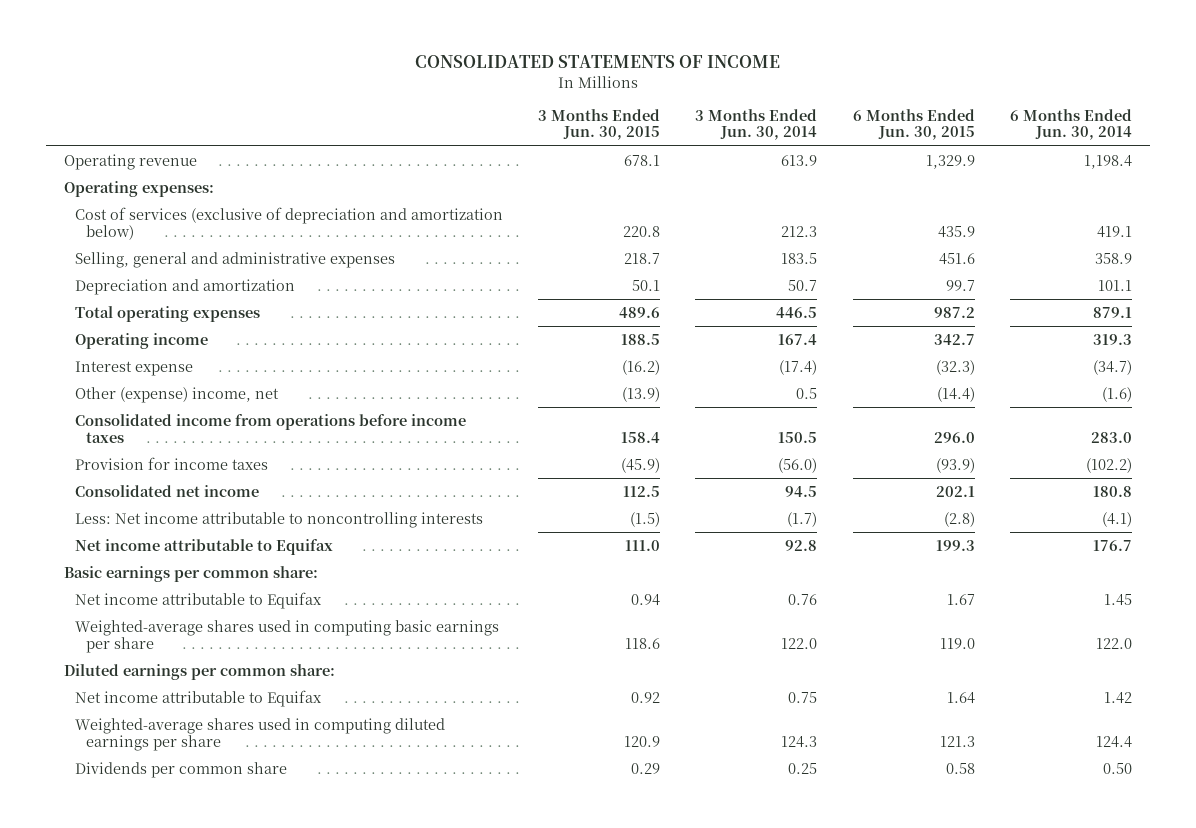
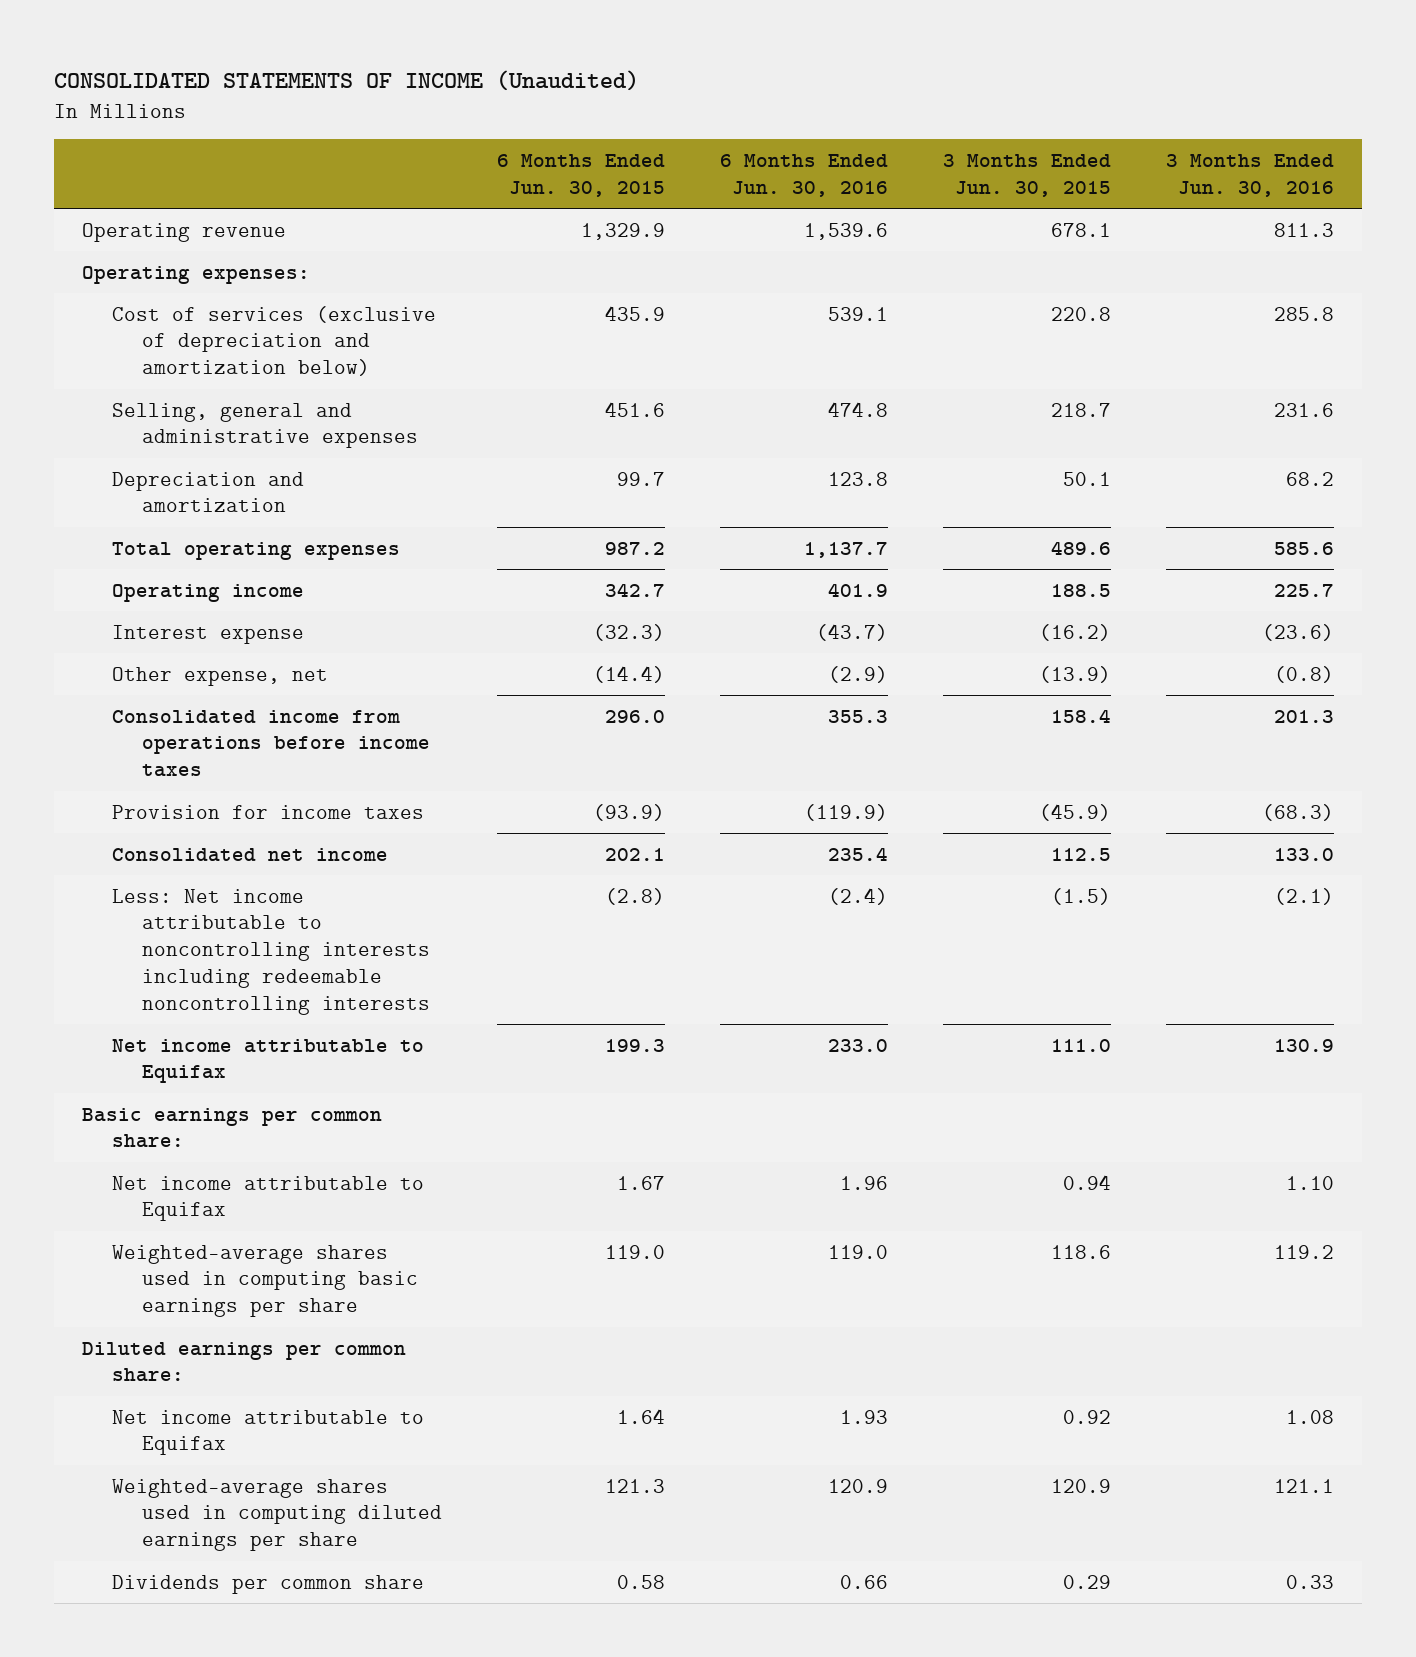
[414,55,780,69] CONSOLIDATED STATEMENTS OF INCOME -> [54,70,640,92] CONSOLIDATED STATEMENTS OF INCOME (Unaudited)
[695,108,818,141] 3 Months Ended Jun. 30, 2014 -> none
[1010,108,1133,141] 6 Months Ended Jun. 30, 2014 -> none
none -> [720,154,889,197] 6 Months Ended Jun. 30, 2016
none -> [1166,154,1335,197] 3 Months Ended Jun. 30, 2016
[74,386,279,403] Other (expense) income, net -> [111,666,328,686] Other expense, net
[74,511,483,528] Less: Net income attributable to noncontrolling interests -> [111,888,431,1015] Less: Net income attributable to noncontrolling interests including redeemable noncontrolling interests

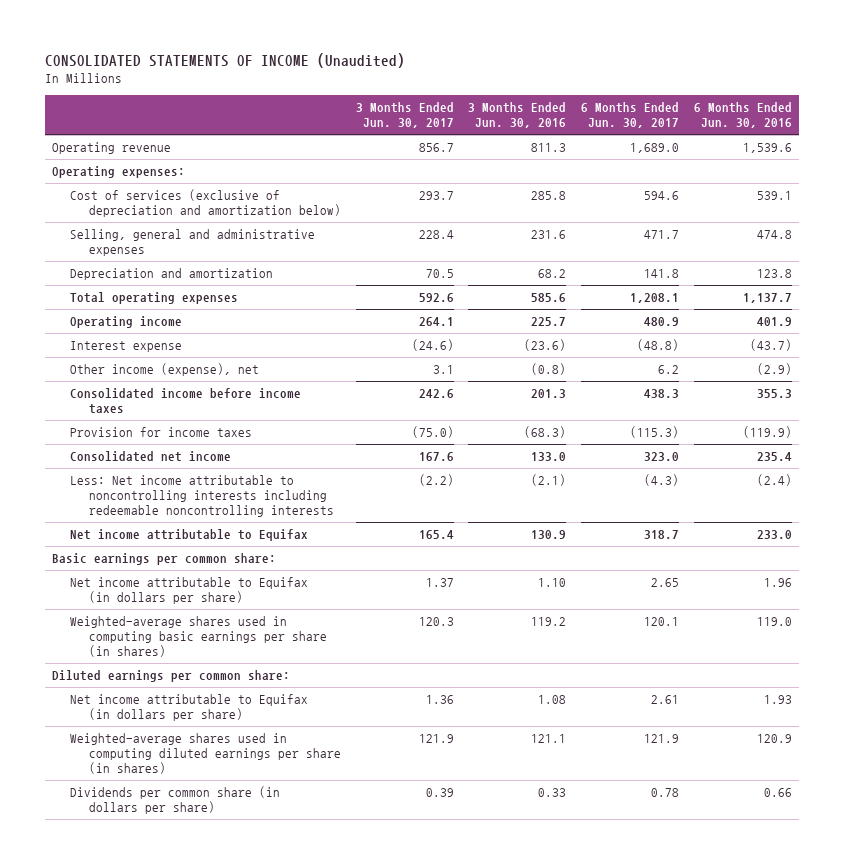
[497,154,666,197] 6 Months Ended Jun. 30, 2015 -> none
[943,154,1112,197] 3 Months Ended Jun. 30, 2015 -> none
none -> [355,102,454,129] 3 Months Ended Jun. 30, 2017
none -> [580,102,679,129] 6 Months Ended Jun. 30, 2017
[111,666,328,686] Other expense, net -> [70,363,260,377] Other income (expense), net
[111,709,431,778] Consolidated income from operations before income taxes -> [70,388,302,415] Consolidated income before income taxes
[111,1175,424,1222] Net income attributable to Equifax -> [70,577,309,605] Net income attributable to Equifax (in dollars per share)
[111,1244,419,1318] Weighted-average shares used in computing basic earnings per share -> [70,616,327,658] Weighted-average shares used in computing basic earnings per share (in shares)
[111,1409,424,1456] Net income attributable to Equifax -> [70,694,309,722] Net income attributable to Equifax (in dollars per share)
[111,1478,443,1552] Weighted-average shares used in computing diluted earnings per share -> [70,733,341,775] Weighted-average shares used in computing diluted earnings per share (in shares)
[111,1574,424,1594] Dividends per common share -> [70,786,281,815] Dividends per common share (in dollars per share)

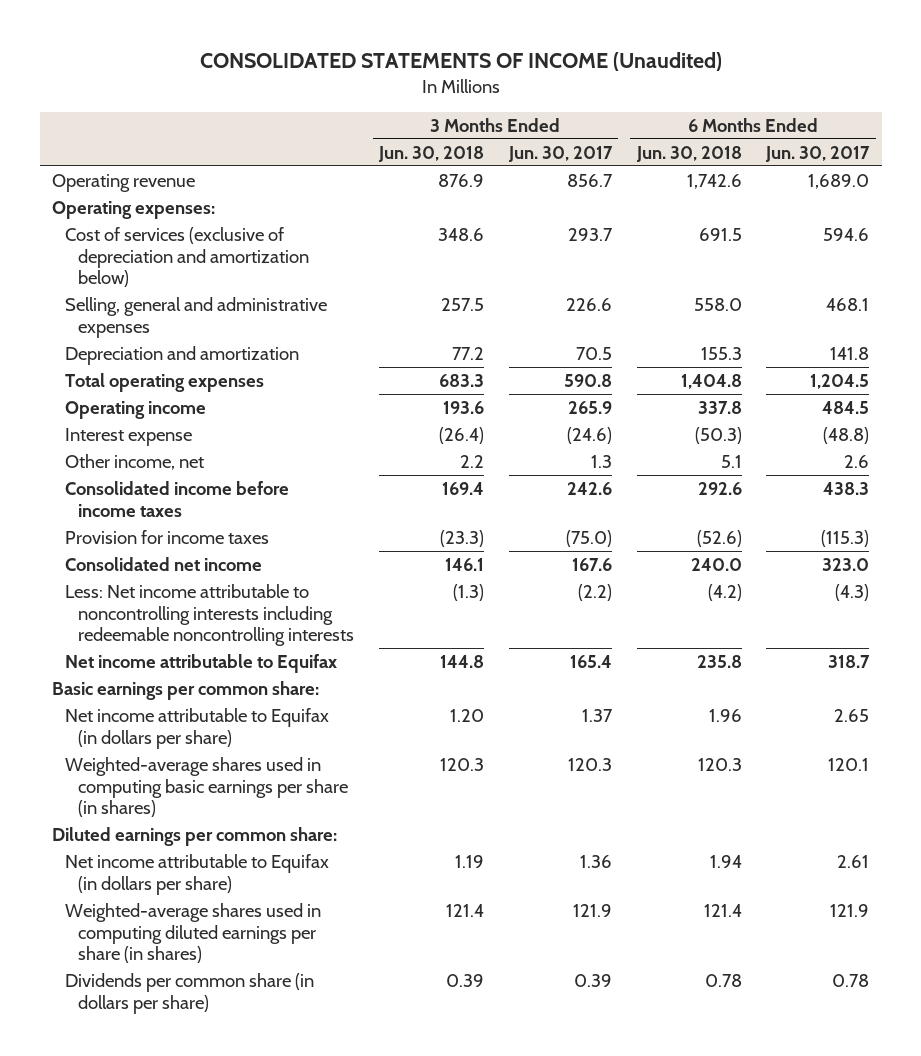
[468,102,567,129] 3 Months Ended Jun. 30, 2016 -> none
[693,102,792,129] 6 Months Ended Jun. 30, 2016 -> none
none -> [377,145,484,162] Jun. 30, 2018
none -> [635,145,742,162] Jun. 30, 2018
[418,230,454,240] 228.4 -> [565,297,612,311] 226.6
[643,230,679,240] 471.7 -> [826,297,870,311] 468.1
[418,293,454,303] 592.6 -> [563,373,612,387] 590.8
[629,293,679,304] 1,208.1 -> [810,373,870,389] 1,204.5
[418,317,454,327] 264.1 -> [567,400,612,414] 265.9
[643,317,679,327] 480.9 -> [822,400,870,414] 484.5
[70,363,260,377] Other income (expense), net -> [64,453,204,470] Other income, net
[432,365,454,375] 3.1 -> [590,454,612,468] 1.3
[657,365,679,375] 6.2 -> [844,454,870,468] 2.6

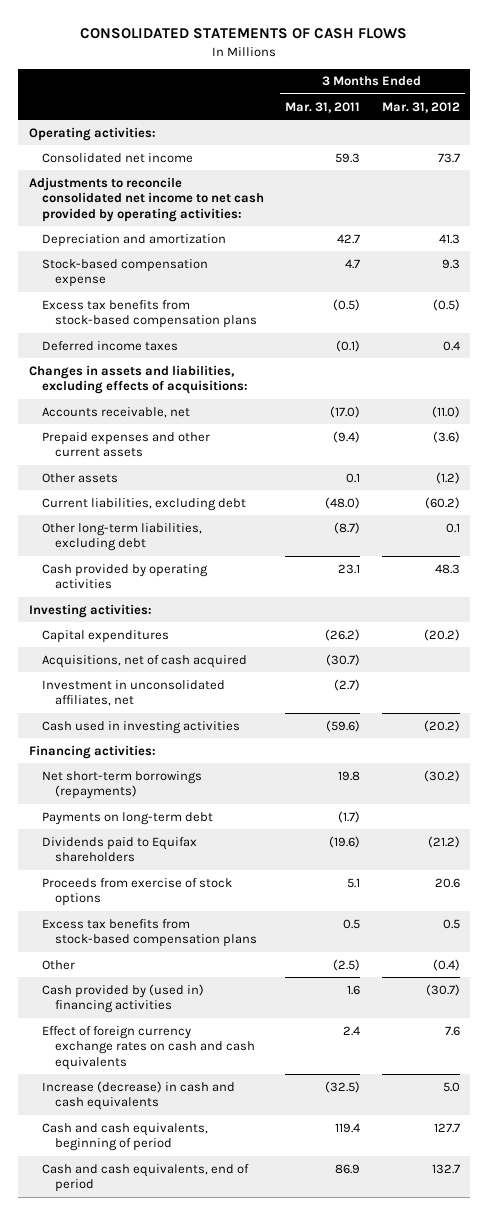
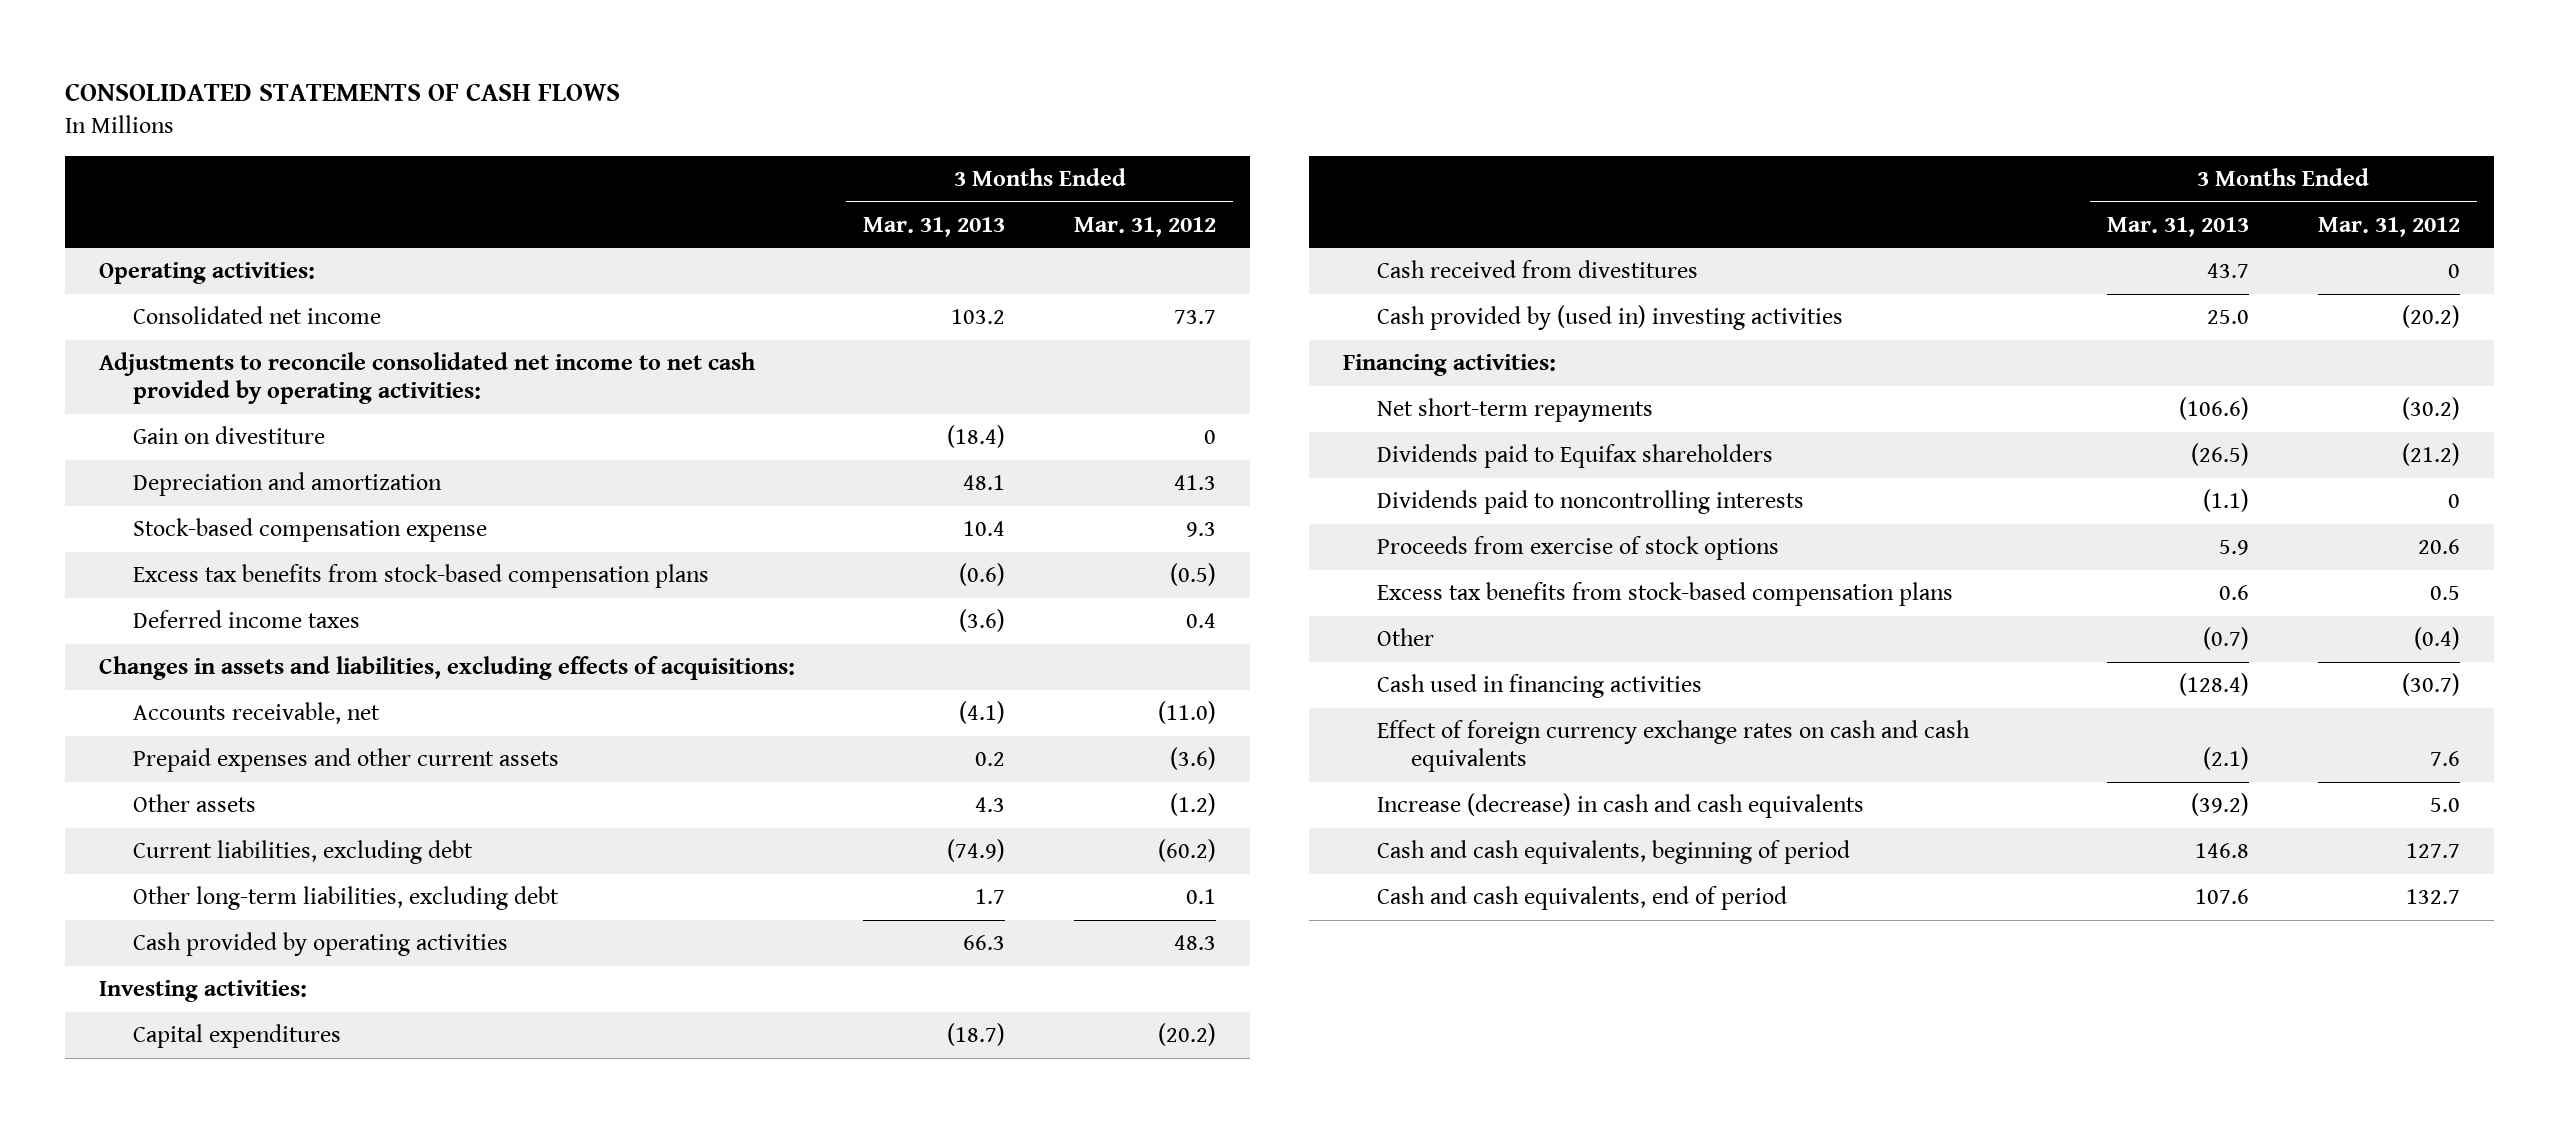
[285,101,361,113] Mar. 31, 2011 -> none
none -> [863,216,1006,237] Mar. 31, 2013
none -> [133,426,326,445] Gain on divestiture
[42,654,248,668] Acquisitions, net of cash acquired -> none
[42,679,226,707] Investment in unconsolidated affiliates, net -> none
none -> [1376,260,1698,279] Cash received from divestitures
[42,720,241,734] Cash used in investing activities -> [1376,305,1843,331] Cash provided by (used in) investing activities
[42,811,214,825] Payments on long-term debt -> none
[42,770,203,800] Net short-term borrowings (repayments) -> [1376,398,1653,423] Net short-term repayments
none -> [1376,490,1804,515] Dividends paid to noncontrolling interests
[42,983,205,1014] Cash provided by (used in) financing activities -> [1376,674,1702,699] Cash used in financing activities

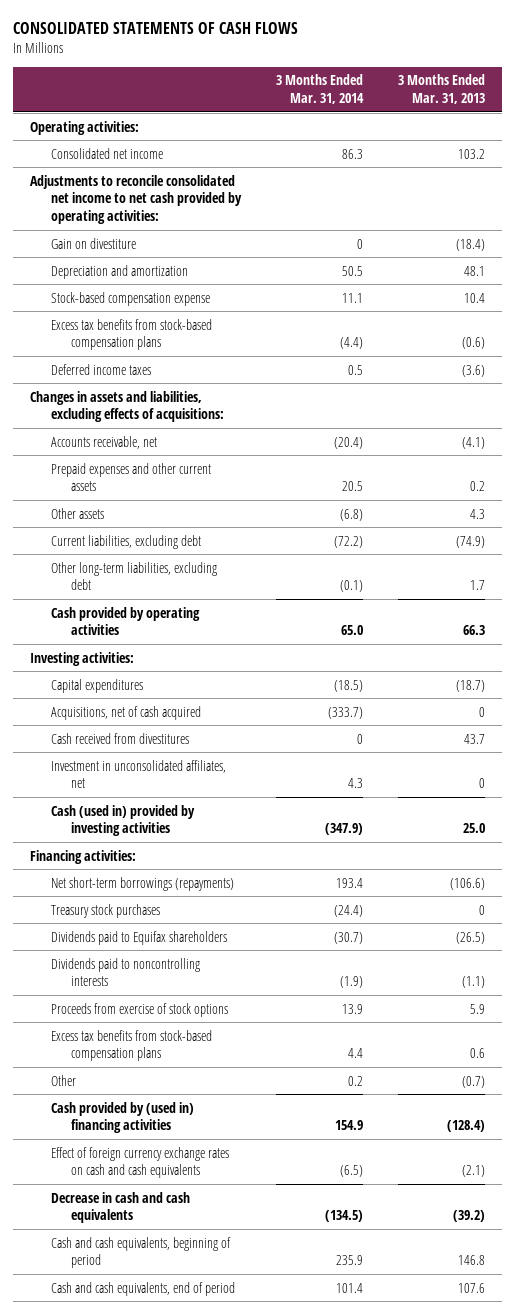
[1073,216,1216,237] Mar. 31, 2012 -> none
none -> [275,74,364,105] 3 Months Ended Mar. 31, 2014
none -> [50,705,201,720] Acquisitions, net of cash acquired
none -> [50,759,226,789] Investment in unconsolidated affiliates, net
[1376,305,1843,331] Cash provided by (used in) investing activities -> [50,804,195,837] Cash (used in) provided by investing activities
[1376,398,1653,423] Net short-term repayments -> [50,876,234,891] Net short-term borrowings (repayments)
none -> [50,903,160,918] Treasury stock purchases
[1376,674,1702,699] Cash used in financing activities -> [50,1101,194,1134] Cash provided by (used in) financing activities
[1376,793,1864,819] Increase (decrease) in cash and cash equivalents -> [50,1191,190,1224] Decrease in cash and cash equivalents

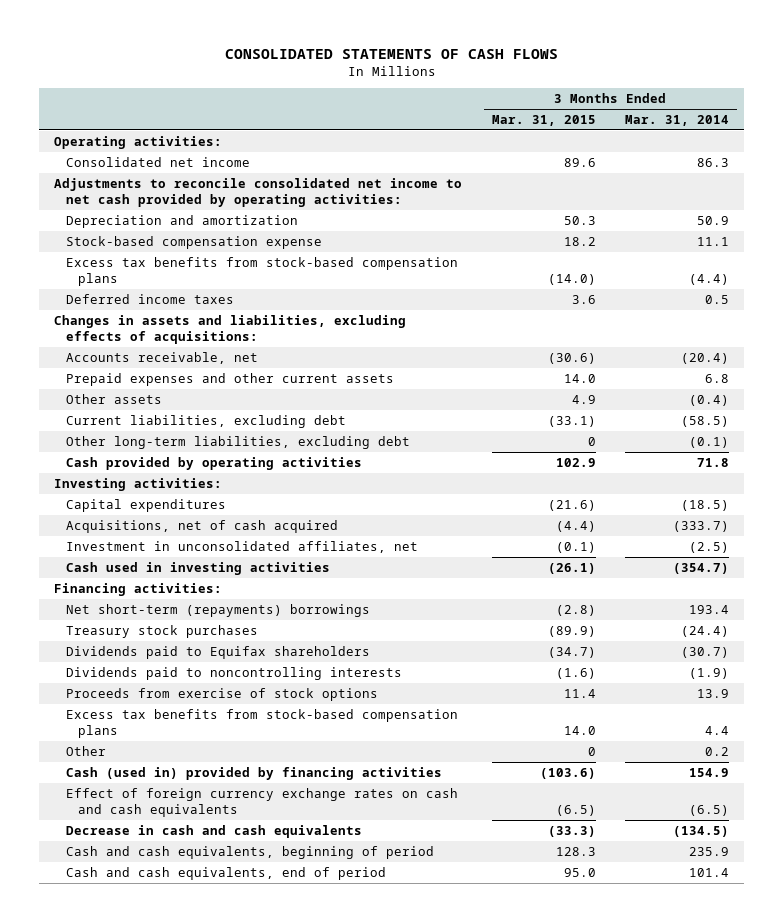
[397,74,485,105] 3 Months Ended Mar. 31, 2013 -> none
none -> [491,114,596,126] Mar. 31, 2015
[50,237,136,249] Gain on divestiture -> none
[341,265,363,276] 50.5 -> [697,215,730,225] 50.9
[341,481,363,492] 20.5 -> [705,373,730,383] 6.8
[339,508,363,521] (6.8) -> [689,394,730,406] (0.4)
[333,535,363,548] (72.2) -> [681,415,730,427] (58.5)
[340,625,363,636] 65.0 -> [697,457,730,467] 71.8
[50,732,189,744] Cash received from divestitures -> none
[347,778,363,789] 4.3 -> [689,541,730,553] (2.5)
[50,804,195,837] Cash (used in) provided by investing activities -> [65,561,330,575] Cash used in investing activities
[324,823,363,836] (347.9) -> [673,562,730,574] (354.7)
[50,876,234,891] Net short-term borrowings (repayments) -> [65,603,370,617] Net short-term (repayments) borrowings
[50,1101,194,1134] Cash provided by (used in) financing activities -> [65,766,442,780] Cash (used in) provided by financing activities

